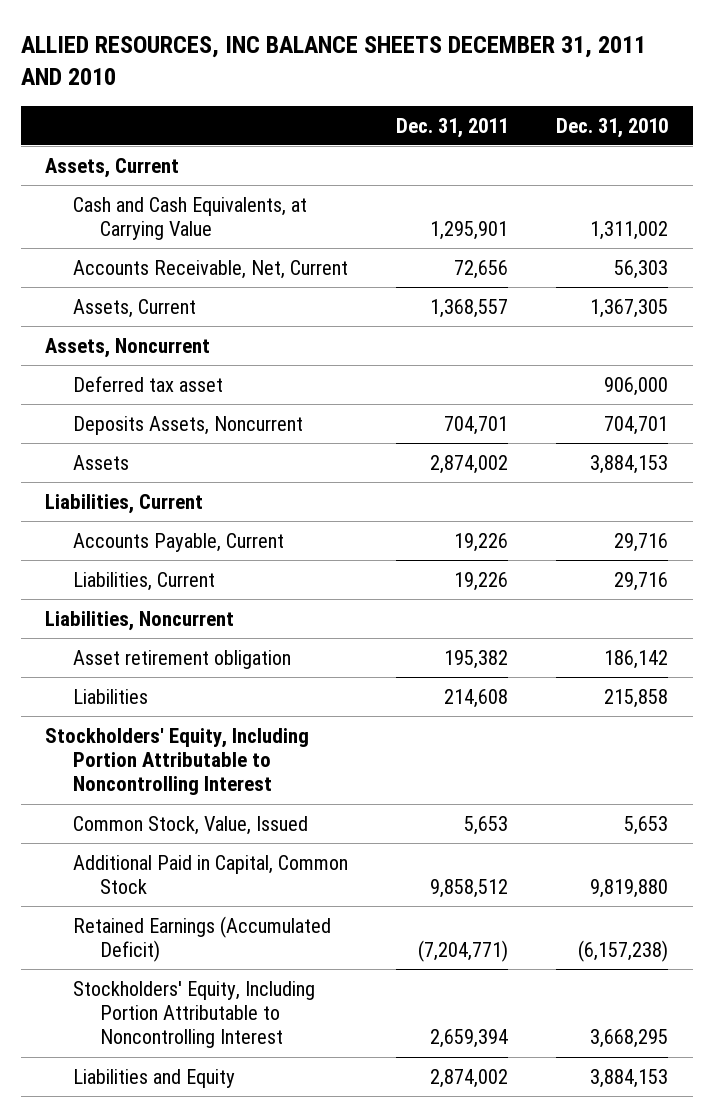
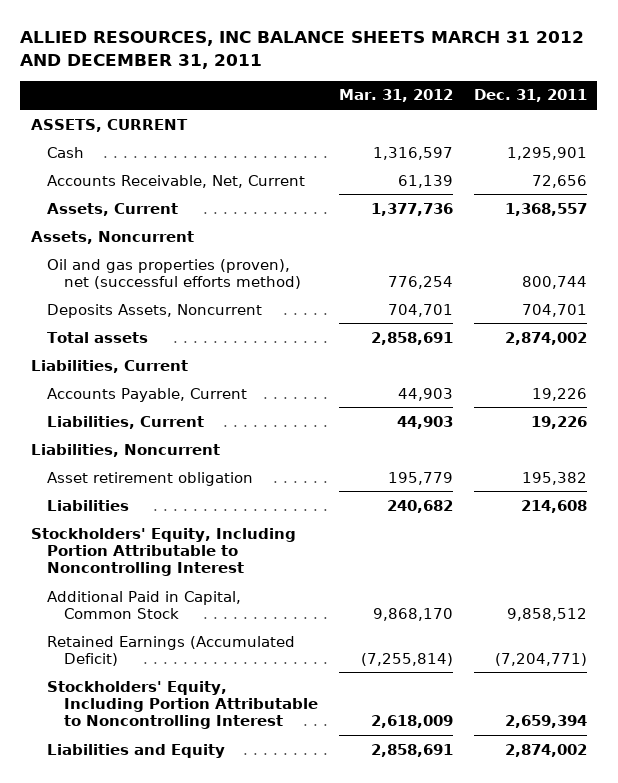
[20,35,646,86] ALLIED RESOURCES, INC BALANCE SHEETS DECEMBER 31, 2011 AND 2010 -> [20,31,585,70] ALLIED RESOURCES, INC BALANCE SHEETS MARCH 31 2012 AND DECEMBER 31, 2011
[556,117,669,138] Dec. 31, 2010 -> none
none -> [338,89,453,103] Mar. 31, 2012
[45,157,180,178] Assets, Current -> [30,118,188,132] ASSETS, CURRENT
[72,196,307,241] Cash and Cash Equivalents, at Carrying Value -> [47,146,85,158] Cash
[72,375,223,392] Deferred tax asset -> none
none -> [47,258,301,289] Oil and gas properties (proven), net (successful efforts method)
[72,454,129,470] Assets -> [47,331,149,343] Total assets
[72,815,308,835] Common Stock, Value, Issued -> none

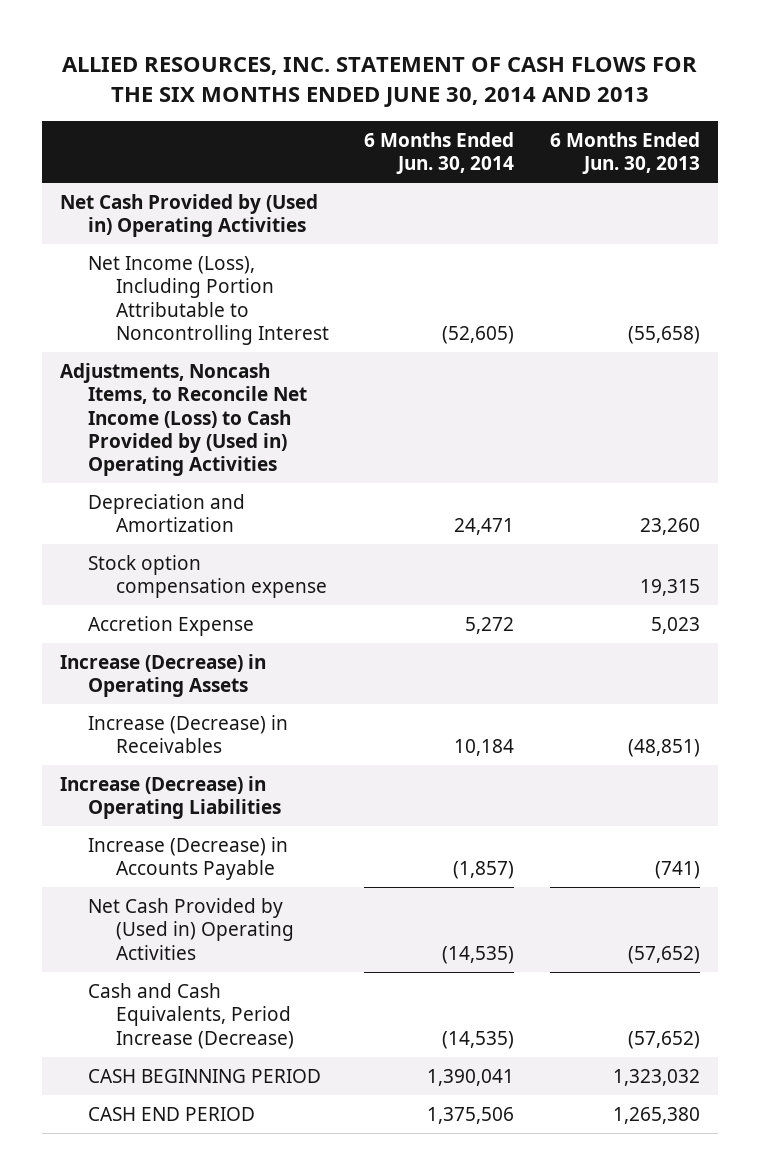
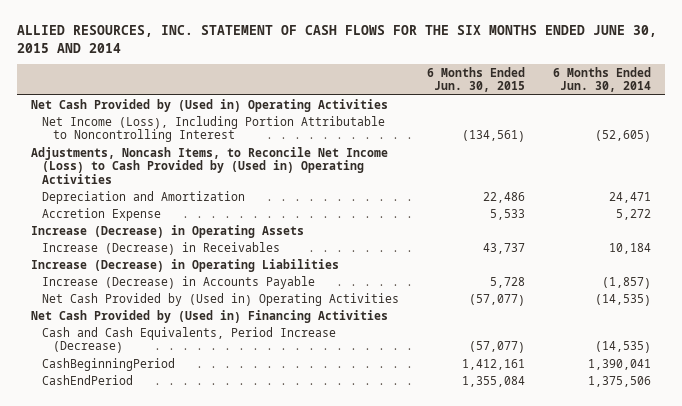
[62,57,698,107] ALLIED RESOURCES, INC. STATEMENT OF CASH FLOWS FOR THE SIX MONTHS ENDED JUNE 30, 2014 AND 2013 -> [17,24,658,53] ALLIED RESOURCES, INC. STATEMENT OF CASH FLOWS FOR THE SIX MONTHS ENDED JUNE 30, 2015 AND 2014
[549,131,700,174] 6 Months Ended Jun. 30, 2013 -> none
none -> [426,66,525,93] 6 Months Ended Jun. 30, 2015
[88,554,327,599] Stock option compensation expense -> none
none -> [31,309,389,323] Net Cash Provided by (Used in) Financing Activities
[88,1068,322,1083] CASH BEGINNING PERIOD -> [42,357,176,371] CashBeginningPeriod
[88,1106,256,1121] CASH END PERIOD -> [42,374,134,385] CashEndPeriod

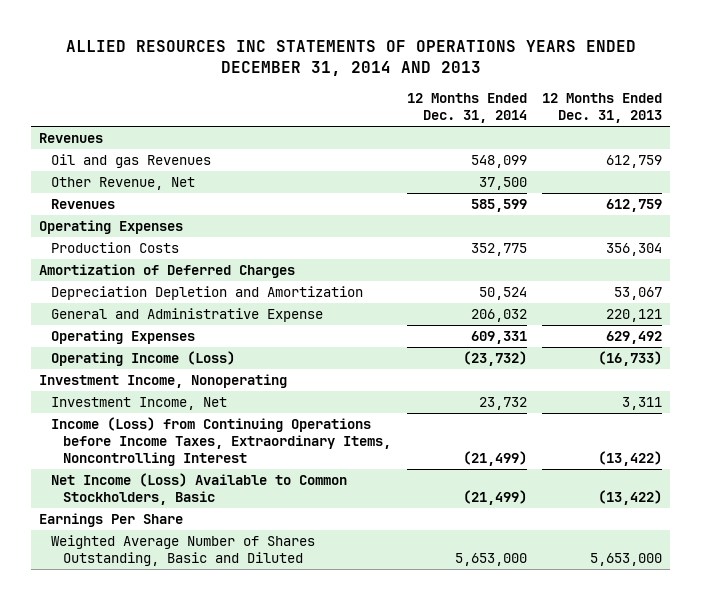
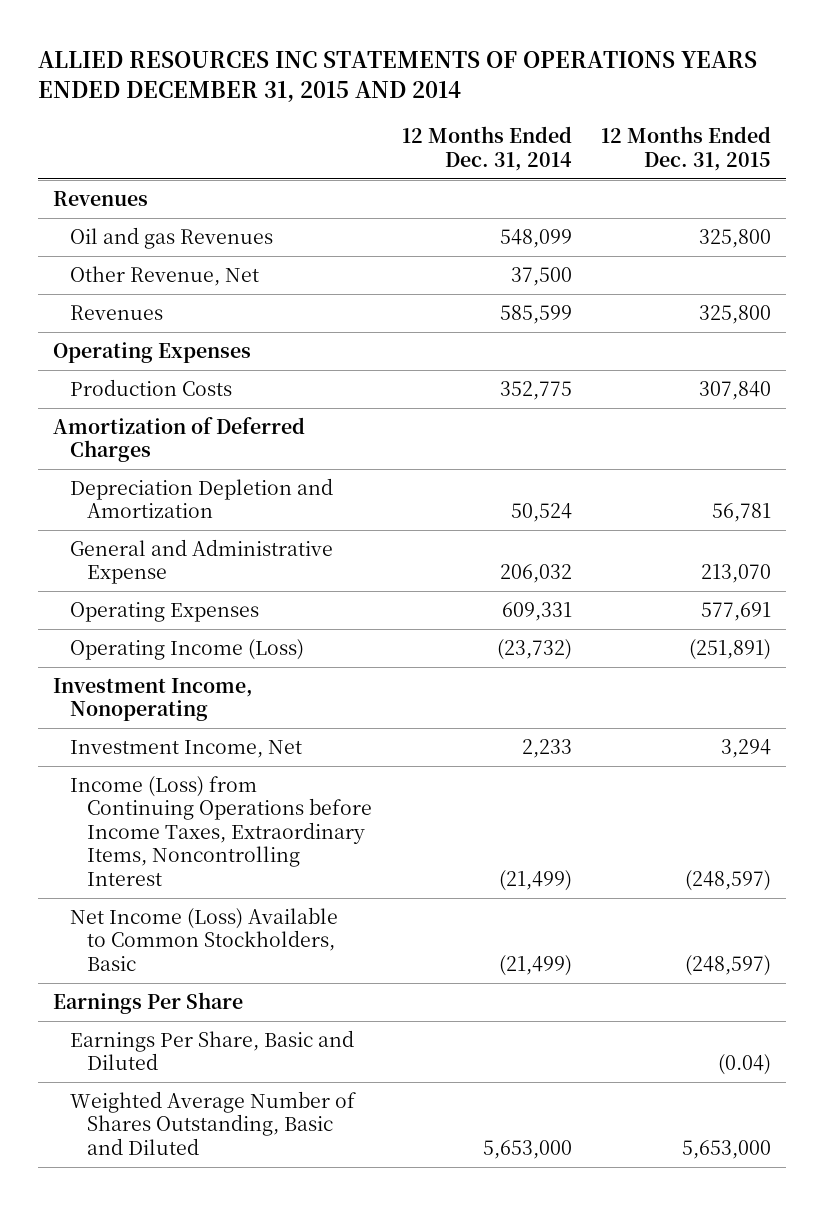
[65,40,636,77] ALLIED RESOURCES INC STATEMENTS OF OPERATIONS YEARS ENDED DECEMBER 31, 2014 AND 2013 -> [38,51,758,103] ALLIED RESOURCES INC STATEMENTS OF OPERATIONS YEARS ENDED DECEMBER 31, 2015 AND 2014
[542,93,663,124] 12 Months Ended Dec. 31, 2013 -> none
none -> [601,126,772,171] 12 Months Ended Dec. 31, 2015
[478,397,527,411] 23,732 -> [521,738,572,758] 2,233
none -> [70,1029,355,1071] Earnings Per Share, Basic and Diluted

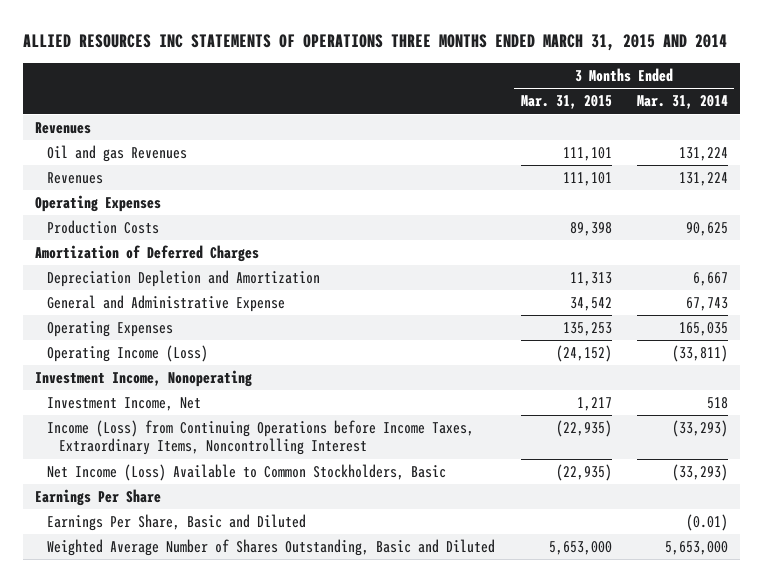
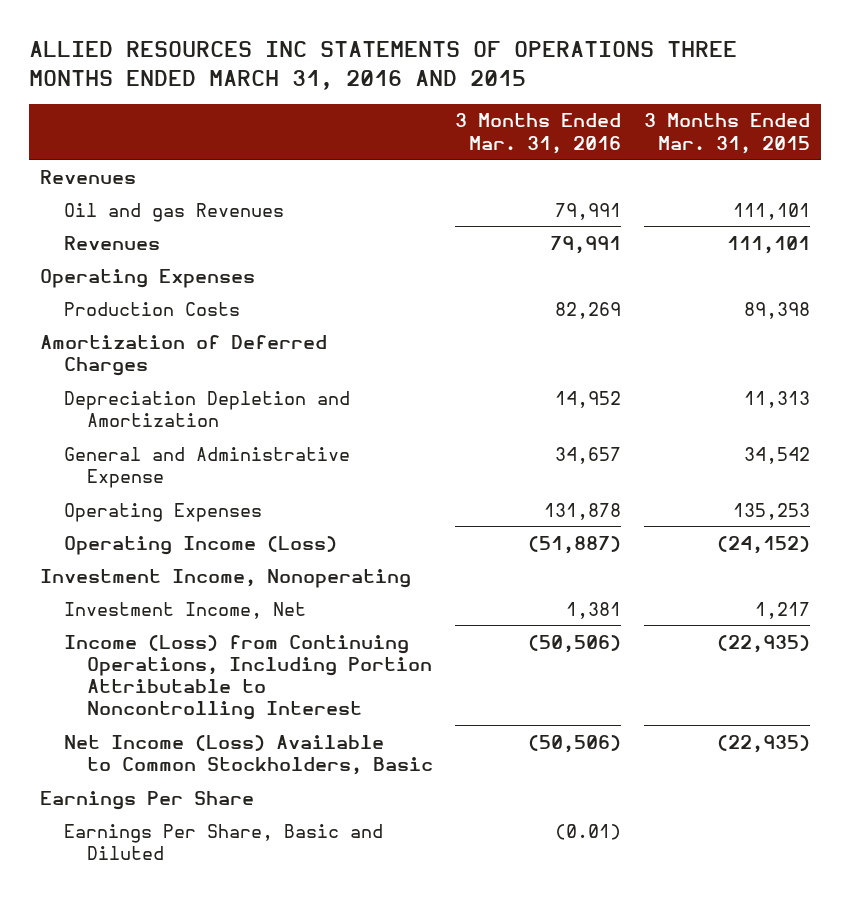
[22,34,727,52] ALLIED RESOURCES INC STATEMENTS OF OPERATIONS THREE MONTHS ENDED MARCH 31, 2015 AND 2014 -> [28,41,737,90] ALLIED RESOURCES INC STATEMENTS OF OPERATIONS THREE MONTHS ENDED MARCH 31, 2016 AND 2015
[636,95,728,110] Mar. 31, 2014 -> none
none -> [455,113,622,154] 3 Months Ended Mar. 31, 2016
[47,420,475,456] Income (Loss) from Continuing Operations before Income Taxes, Extraordinary Items, Noncontrolling Interest -> [63,634,432,720] Income (Loss) from Continuing Operations, Including Portion Attributable to Noncontrolling Interest
[47,539,496,557] Weighted Average Number of Shares Outstanding, Basic and Diluted -> none

